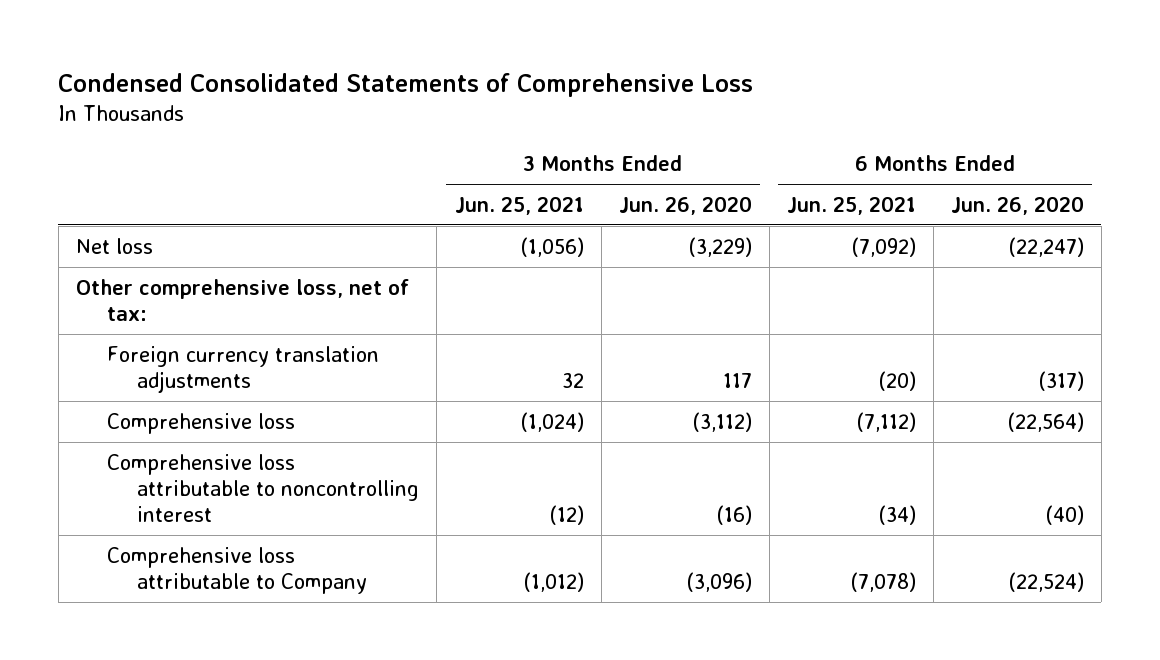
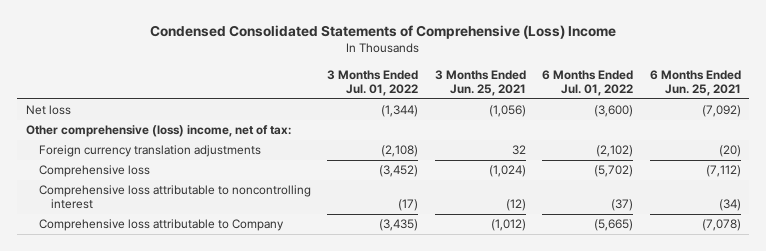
[58,73,754,98] Condensed Consolidated Statements of Comprehensive Loss -> [150,24,617,39] Condensed Consolidated Statements of Comprehensive (Loss) Income
[618,195,752,215] Jun. 26, 2020 -> none
[950,195,1084,215] Jun. 26, 2020 -> none
none -> [327,69,419,96] 3 Months Ended Jul. 01, 2022
none -> [542,69,634,96] 6 Months Ended Jul. 01, 2022
[75,278,409,321] Other comprehensive loss, net of tax: -> [25,125,291,138] Other comprehensive (loss) income, net of tax:

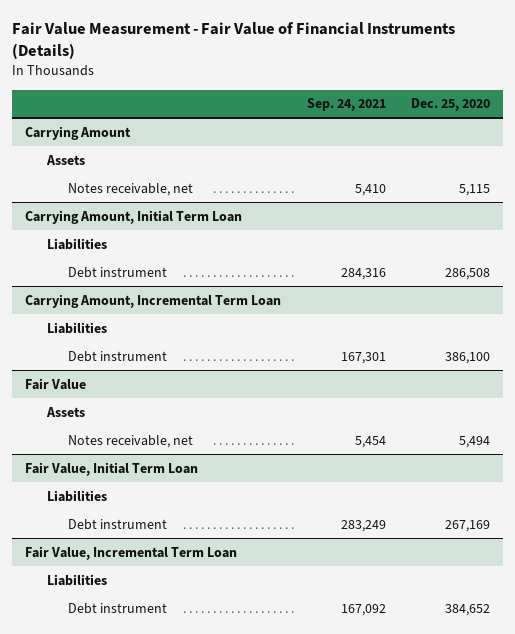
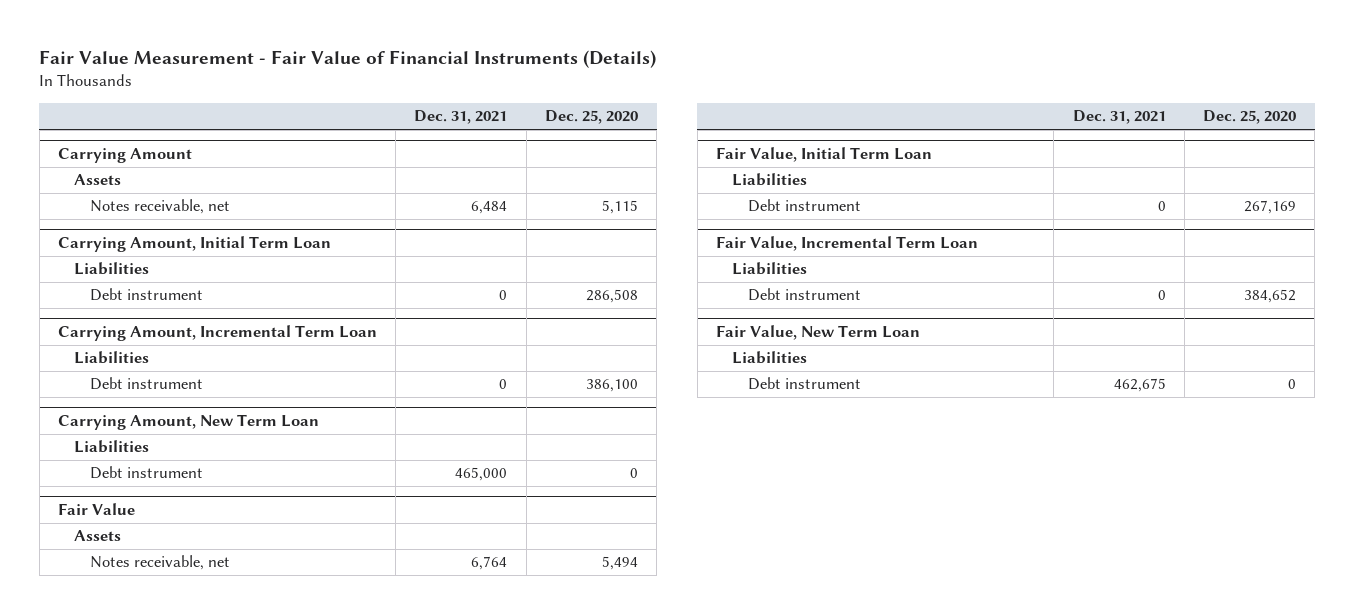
[306,98,386,112] Sep. 24, 2021 -> none
none -> [414,110,508,125] Dec. 31, 2021
none -> [57,413,319,430] Carrying Amount, New Term Loan
none -> [73,440,149,454] Liabilities
none -> [89,466,203,480] Debt instrument
none -> [716,324,921,340] Fair Value, New Term Loan
none -> [732,351,808,365] Liabilities
none -> [748,377,862,391] Debt instrument

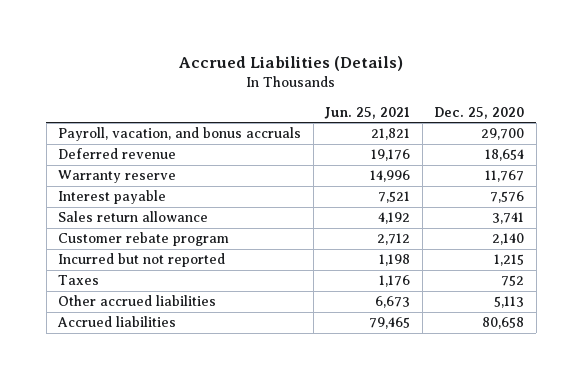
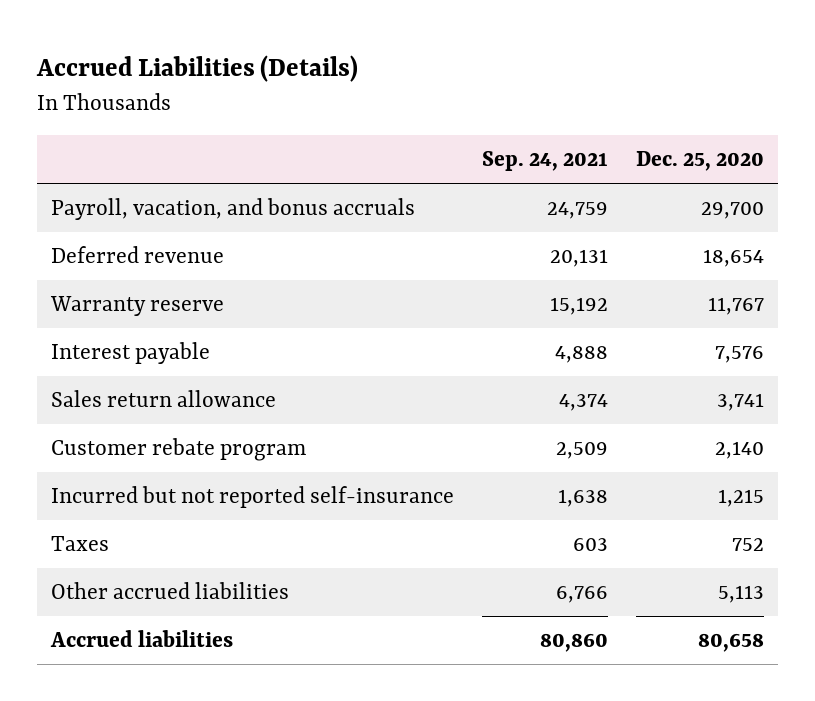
[324,106,411,119] Jun. 25, 2021 -> none
none -> [481,151,608,172] Sep. 24, 2021
[58,253,226,268] Incurred but not reported -> [50,486,454,509] Incurred but not reported self-insurance

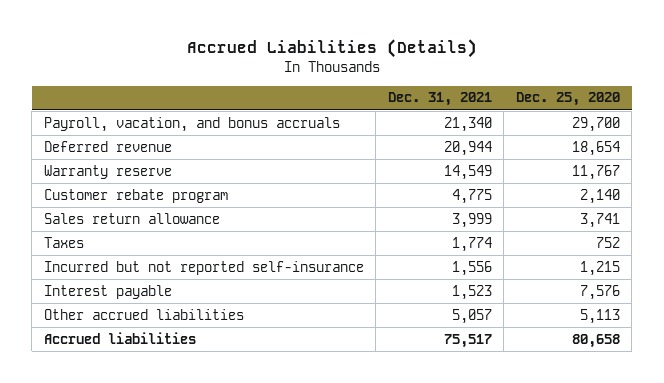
[481,151,608,172] Sep. 24, 2021 -> none
none -> [387,92,492,107] Dec. 31, 2021
[50,390,276,408] Sales return allowance -> [43,212,220,224] Sales return allowance
[50,486,454,509] Incurred but not reported self-insurance -> [43,260,364,275] Incurred but not reported self-insurance
[50,342,210,365] Interest payable -> [43,284,172,299] Interest payable

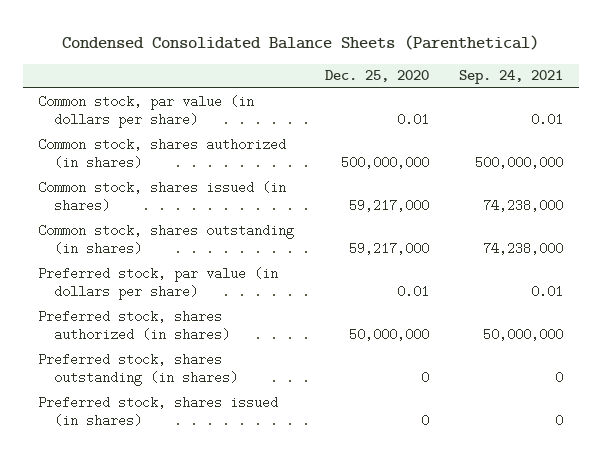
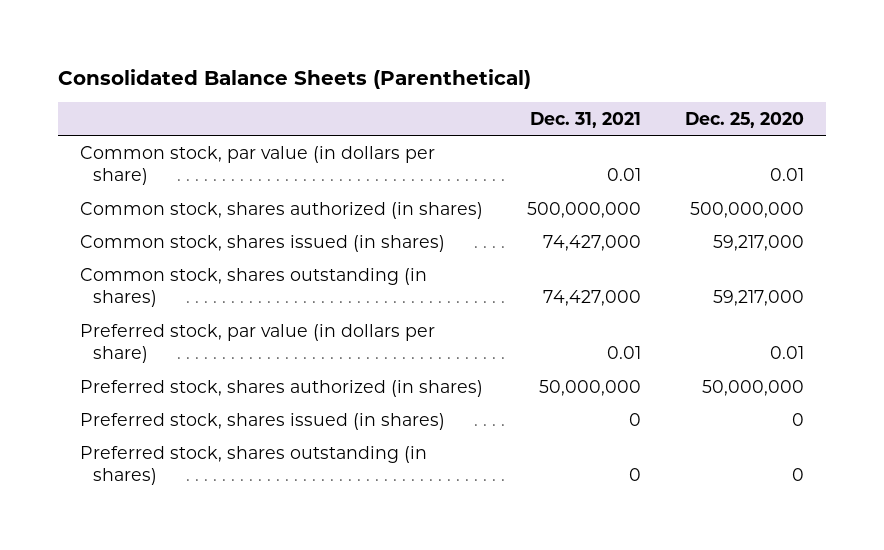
[61,34,539,50] Condensed Consolidated Balance Sheets (Parenthetical) -> [57,68,531,89] Consolidated Balance Sheets (Parenthetical)
[459,70,564,85] Sep. 24, 2021 -> none
none -> [529,111,641,128] Dec. 31, 2021
[38,352,238,387] Preferred stock, shares outstanding (in shares) -> [79,445,427,486] Preferred stock, shares outstanding (in shares)

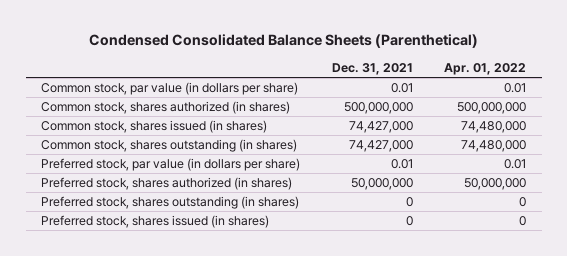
[57,68,531,89] Consolidated Balance Sheets (Parenthetical) -> [88,34,478,49] Condensed Consolidated Balance Sheets (Parenthetical)
[684,111,804,128] Dec. 25, 2020 -> none
none -> [443,62,526,75] Apr. 01, 2022
[79,412,445,430] Preferred stock, shares issued (in shares) -> [41,215,270,229] Preferred stock, shares issued (in shares)

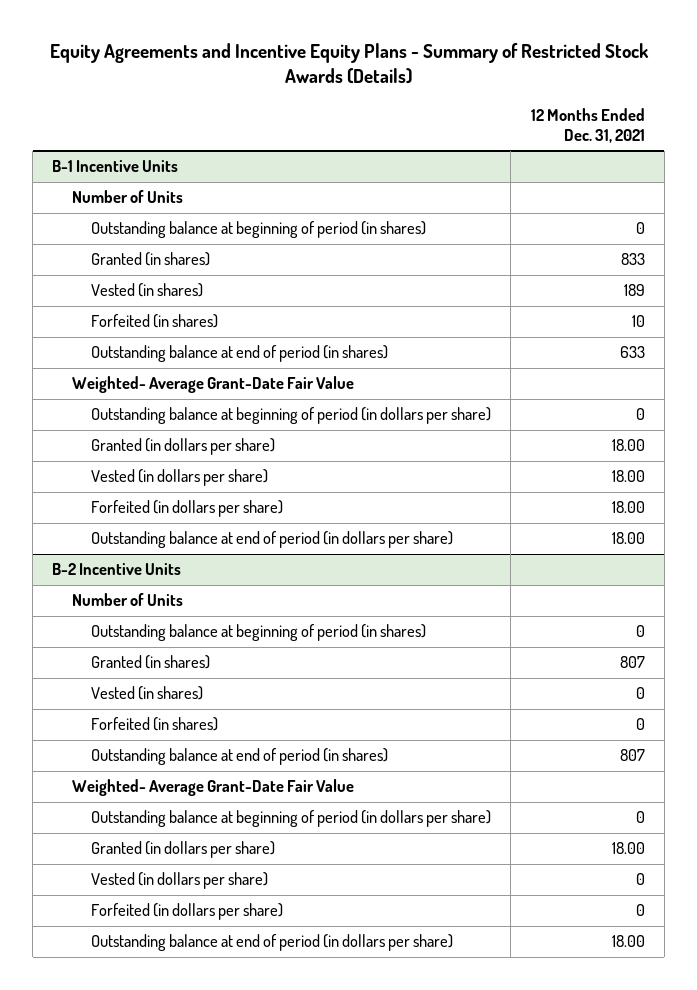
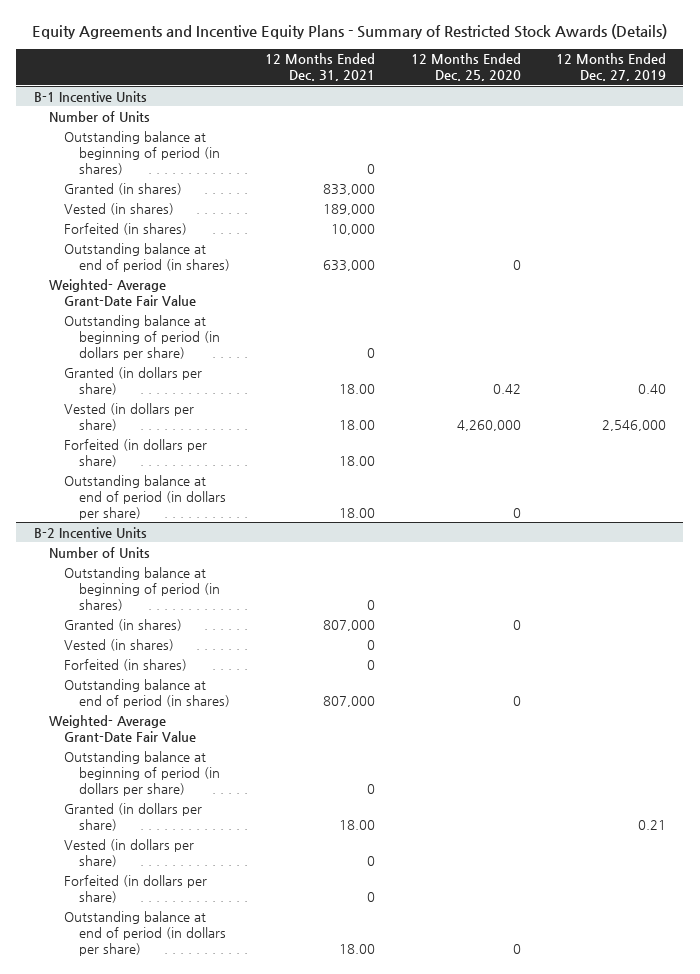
none -> [410,53,521,82] 12 Months Ended Dec. 25, 2020
none -> [555,53,666,82] 12 Months Ended Dec. 27, 2019
[620,253,645,266] 833 -> [323,183,376,195] 833,000
[623,284,645,297] 189 -> [323,203,376,215] 189,000
[631,315,645,328] 10 -> [331,223,376,235] 10,000
[619,346,645,359] 633 -> [323,259,376,271] 633,000
[619,656,645,669] 807 -> [323,619,376,631] 807,000
[619,749,645,762] 807 -> [323,695,376,707] 807,000

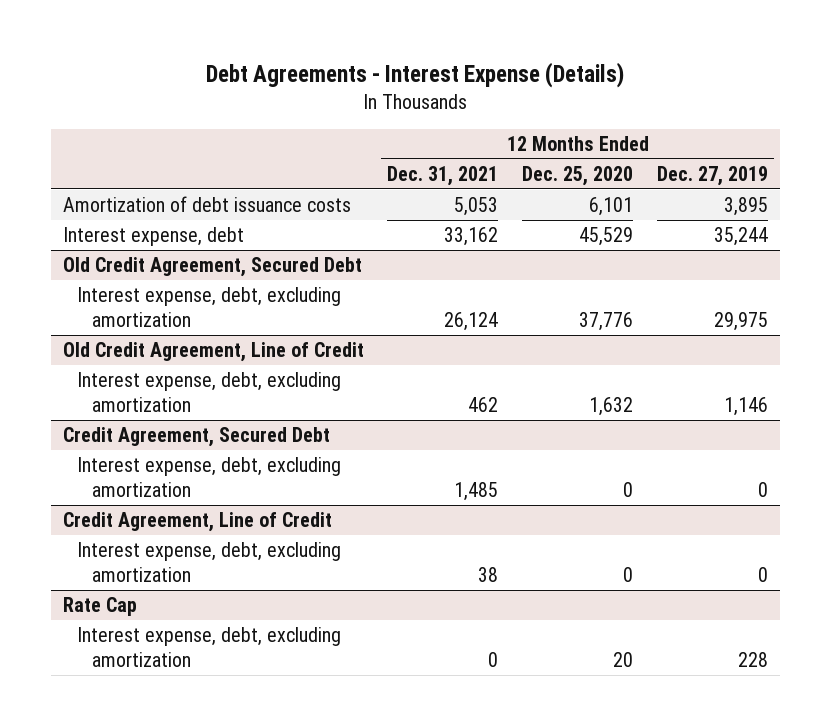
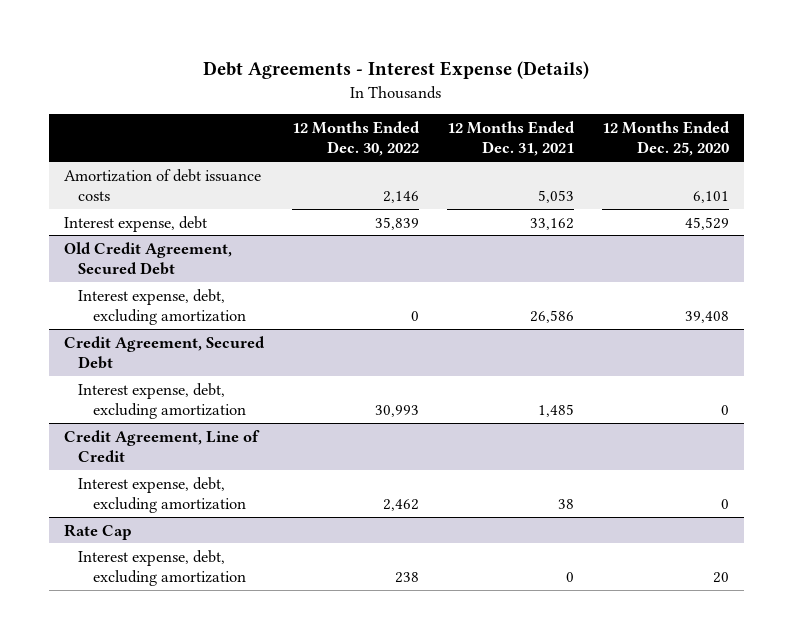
[656,166,768,187] Dec. 27, 2019 -> none
none -> [291,120,420,157] 12 Months Ended Dec. 30, 2022
[62,342,364,363] Old Credit Agreement, Line of Credit -> none
[77,372,342,412] Interest expense, debt, excluding amortization -> none
[444,311,499,331] 26,124 -> [530,310,575,324] 26,586
[579,311,634,331] 37,776 -> [685,311,730,324] 39,408

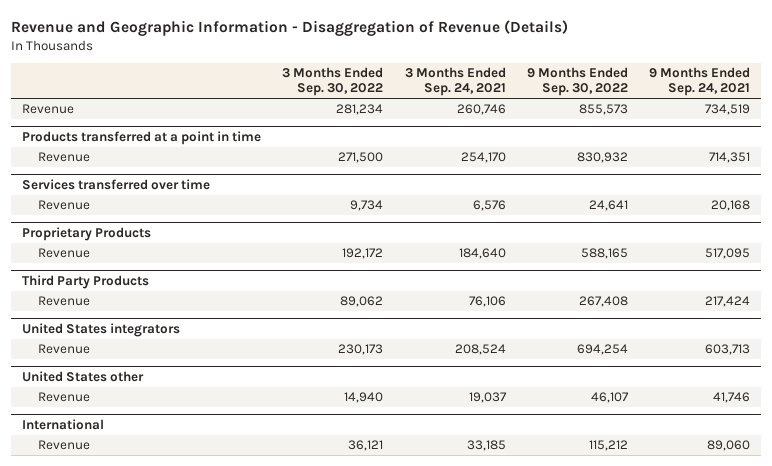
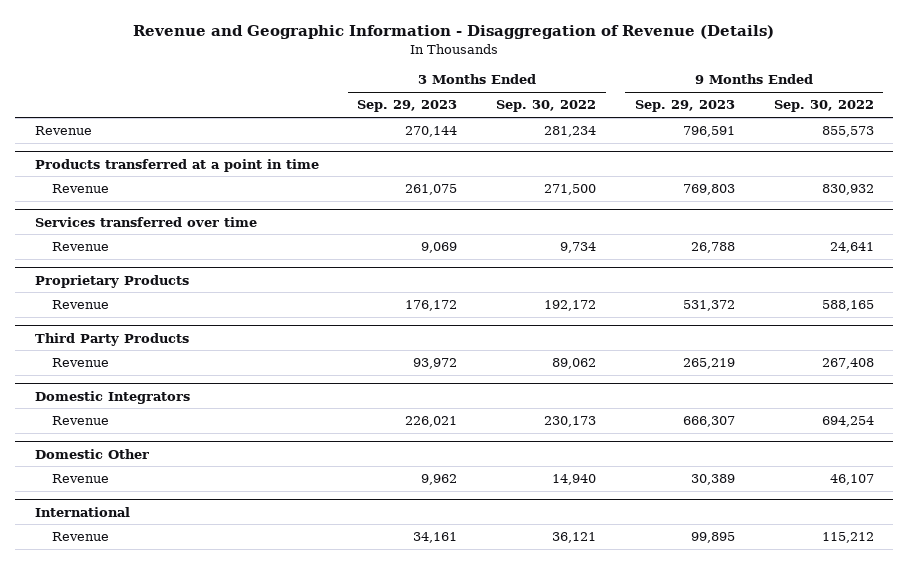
[404,67,506,97] 3 Months Ended Sep. 24, 2021 -> none
[649,67,751,97] 9 Months Ended Sep. 24, 2021 -> none
none -> [357,100,458,113] Sep. 29, 2023
none -> [634,100,735,113] Sep. 29, 2023
[21,322,180,337] United States integrators -> [34,390,190,404] Domestic Integrators
[21,370,144,382] United States other -> [34,448,149,459] Domestic Other

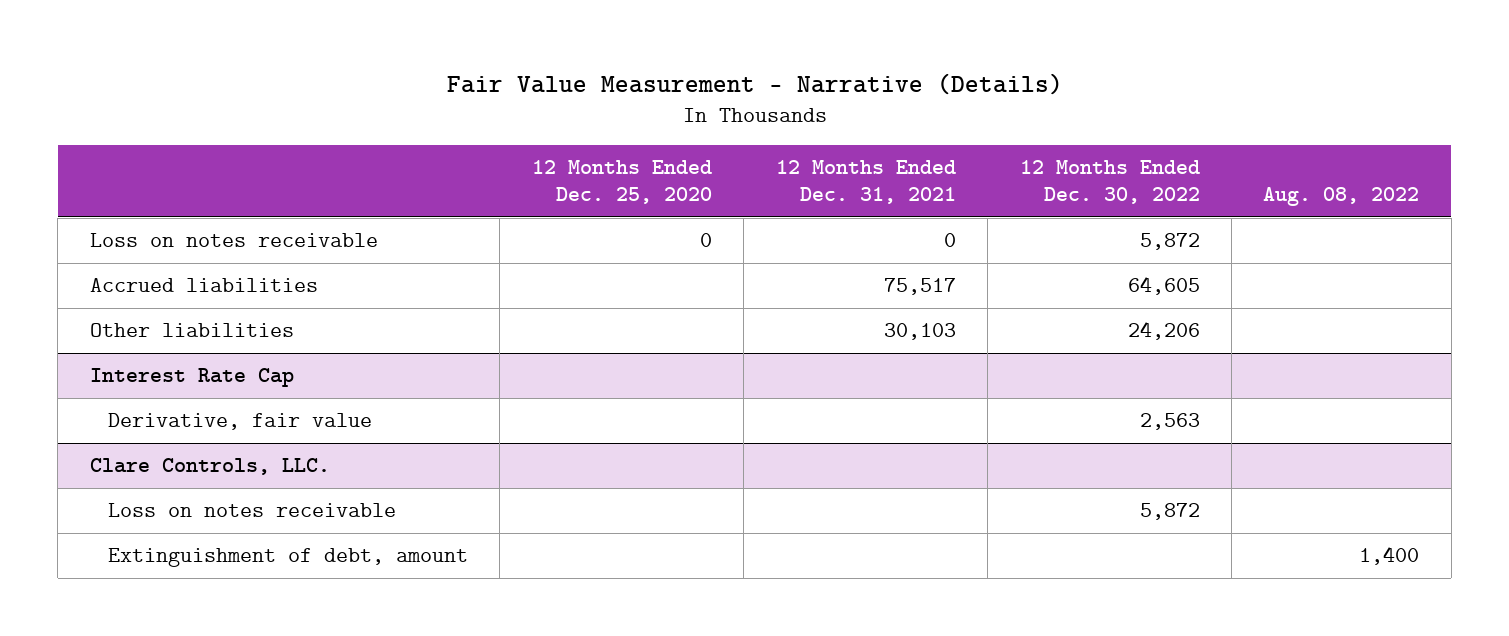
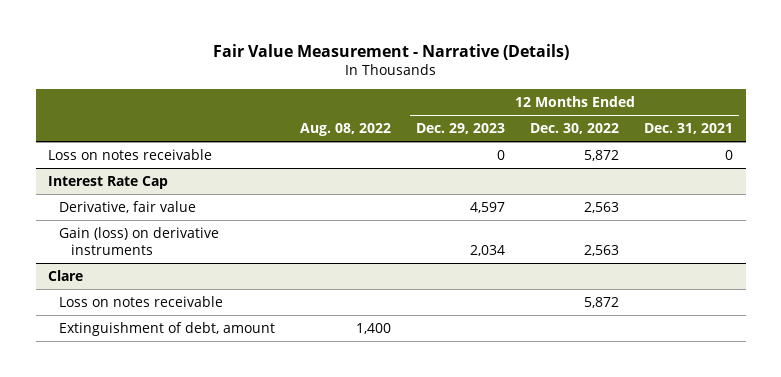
[531,159,712,205] 12 Months Ended Dec. 25, 2020 -> none
none -> [416,123,506,135] Dec. 29, 2023
[89,278,318,293] Accrued liabilities -> none
[89,323,294,338] Other liabilities -> none
none -> [59,226,220,256] Gain (loss) on derivative instruments
[89,458,330,476] Clare Controls, LLC. -> [47,269,83,281] Clare

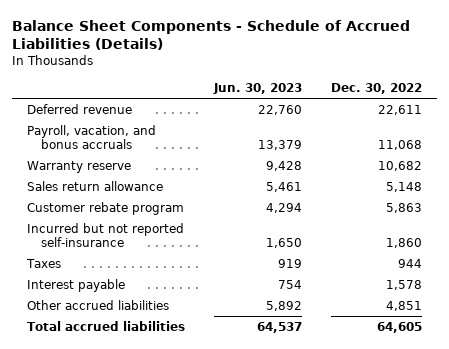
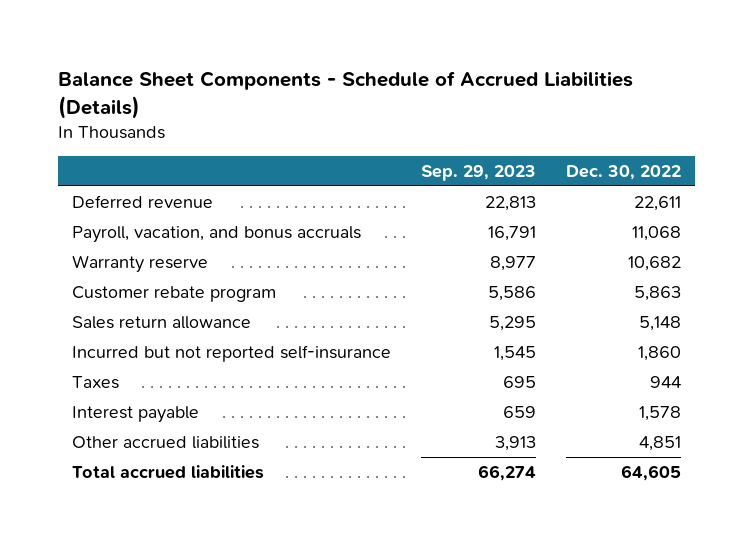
[213,82,303,94] Jun. 30, 2023 -> none
none -> [421,164,537,181] Sep. 29, 2023
[26,180,163,191] Sales return allowance -> [72,316,252,330] Sales return allowance

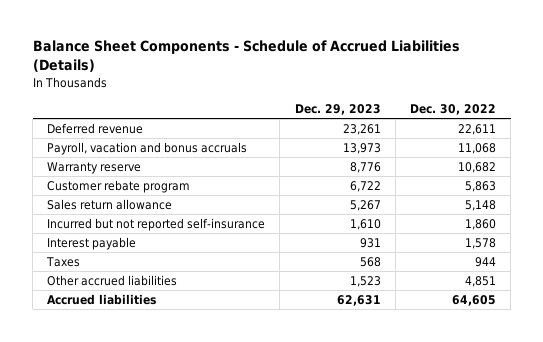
[421,164,537,181] Sep. 29, 2023 -> none
none -> [294,104,381,116] Dec. 29, 2023
[72,226,362,244] Payroll, vacation, and bonus accruals -> [47,142,248,156] Payroll, vacation and bonus accruals
[72,376,120,390] Taxes -> [46,257,81,268] Taxes
[72,465,265,480] Total accrued liabilities -> [47,294,157,306] Accrued liabilities

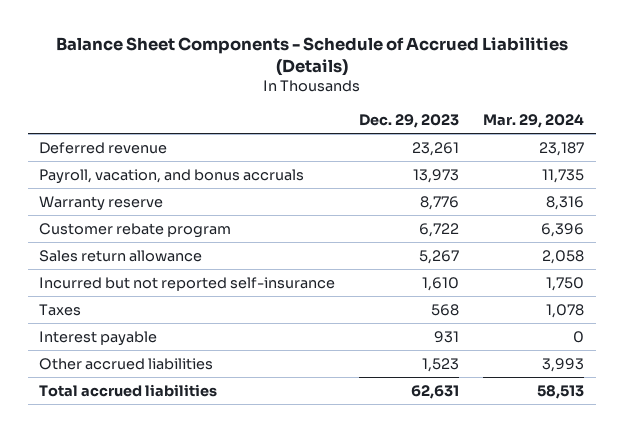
[410,104,497,116] Dec. 30, 2022 -> none
none -> [482,113,584,128] Mar. 29, 2024
[47,142,248,156] Payroll, vacation and bonus accruals -> [39,168,305,184] Payroll, vacation, and bonus accruals
[47,237,137,251] Interest payable -> [39,330,158,346] Interest payable
[47,294,157,306] Accrued liabilities -> [39,383,218,397] Total accrued liabilities

